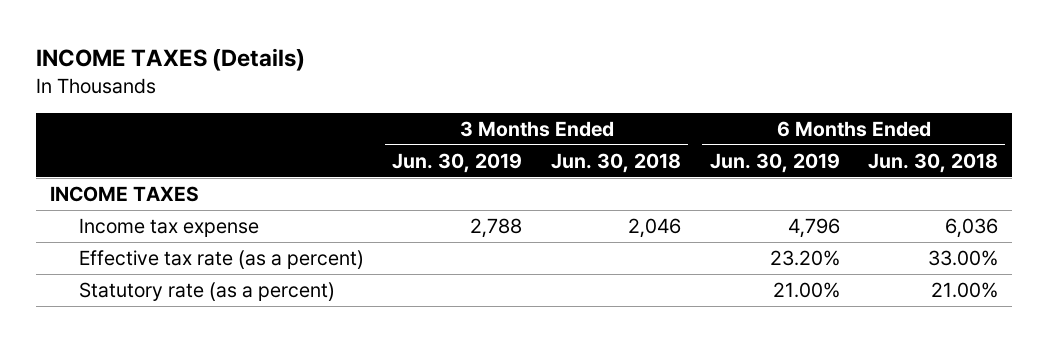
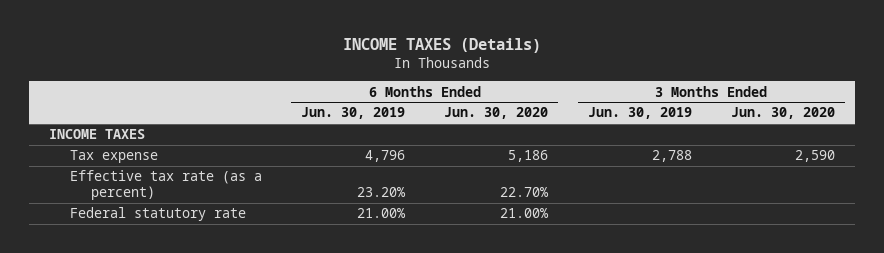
[551,152,682,173] Jun. 30, 2018 -> none
[868,152,999,173] Jun. 30, 2018 -> none
none -> [444,107,549,120] Jun. 30, 2020
none -> [730,107,835,120] Jun. 30, 2020
[78,217,259,237] Income tax expense -> [70,150,159,164] Tax expense
[78,281,335,301] Statutory rate (as a percent) -> [70,207,247,222] Federal statutory rate

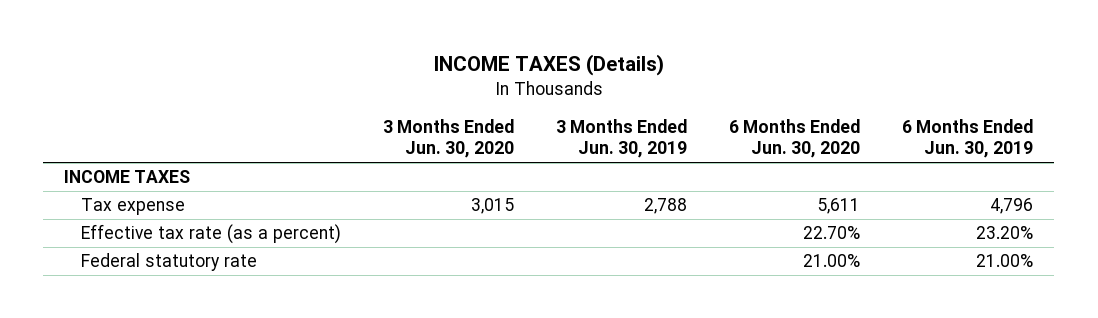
[508,150,549,163] 5,186 -> [817,198,861,215] 5,611
[794,150,835,163] 2,590 -> [470,198,514,215] 3,015

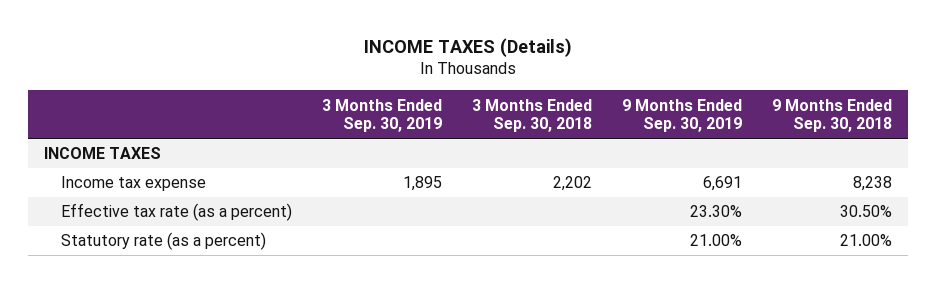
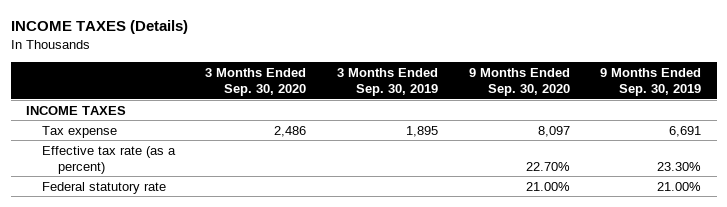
[472,98,593,133] 3 Months Ended Sep. 30, 2018 -> none
[772,98,893,133] 9 Months Ended Sep. 30, 2018 -> none
none -> [205,67,307,97] 3 Months Ended Sep. 30, 2020
none -> [468,67,570,97] 9 Months Ended Sep. 30, 2020
[60,176,206,192] Income tax expense -> [41,125,117,138] Tax expense
[60,232,266,251] Statutory rate (as a percent) -> [41,181,166,194] Federal statutory rate

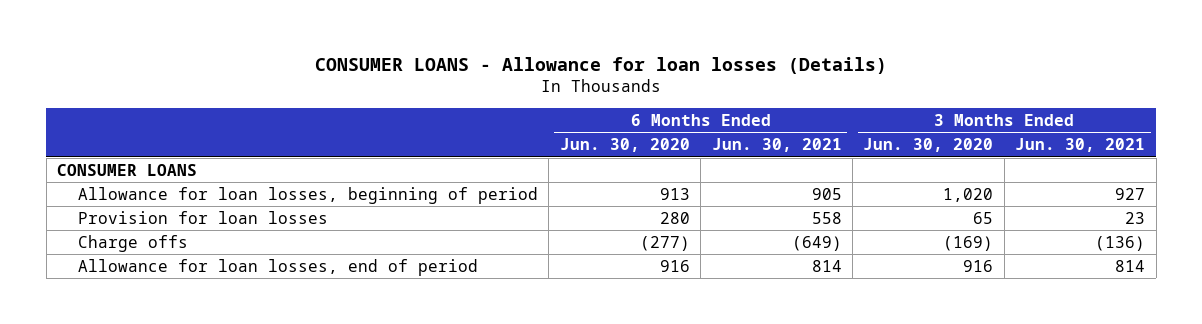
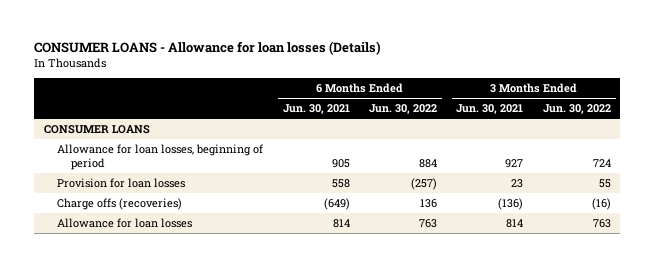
[559,138,690,153] Jun. 30, 2020 -> none
[863,138,994,153] Jun. 30, 2020 -> none
none -> [369,104,438,115] Jun. 30, 2022
none -> [542,104,611,115] Jun. 30, 2022
[78,234,189,252] Charge offs -> [57,198,183,211] Charge offs (recoveries)
[78,258,479,276] Allowance for loan losses, end of period -> [57,218,193,229] Allowance for loan losses

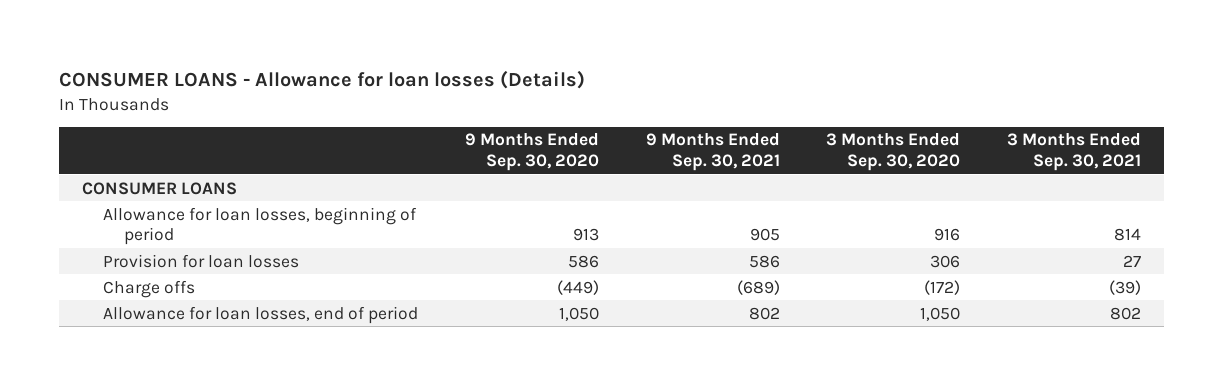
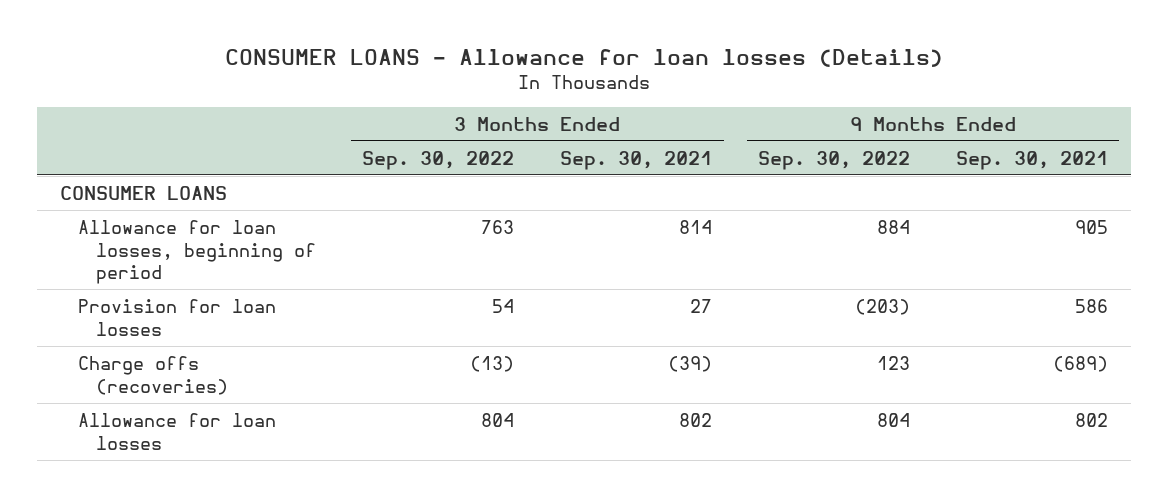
[464,133,599,172] 9 Months Ended Sep. 30, 2020 -> none
[826,133,961,172] 3 Months Ended Sep. 30, 2020 -> none
none -> [362,150,515,170] Sep. 30, 2022
none -> [758,150,911,170] Sep. 30, 2022
[103,279,196,298] Charge offs -> [78,355,229,395] Charge offs (recoveries)
[103,305,419,324] Allowance for loan losses, end of period -> [78,412,277,450] Allowance for loan losses

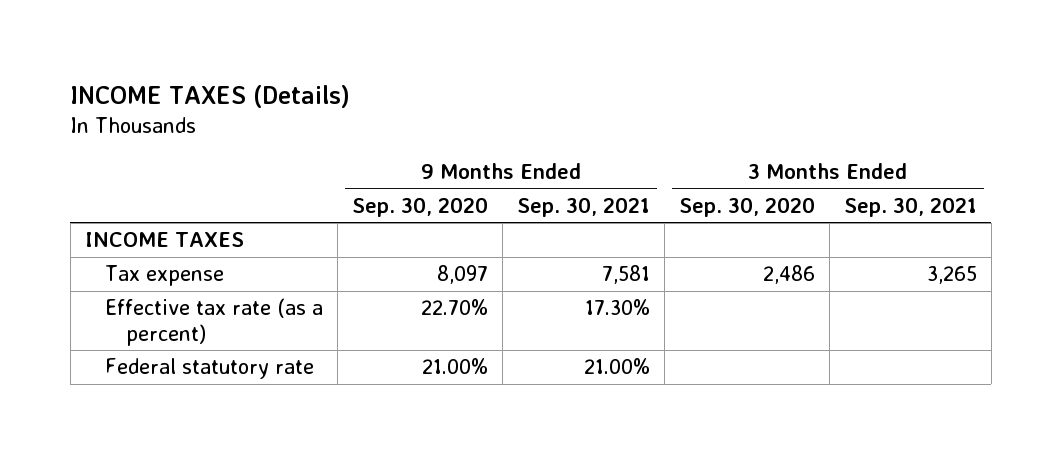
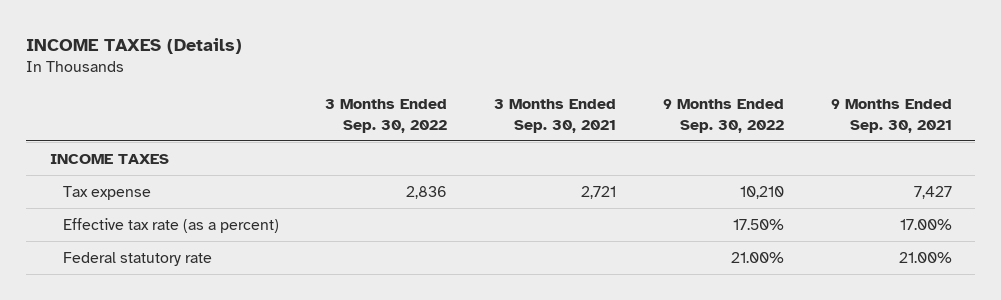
[352,196,489,217] Sep. 30, 2020 -> none
[679,196,816,217] Sep. 30, 2020 -> none
none -> [325,99,448,133] 3 Months Ended Sep. 30, 2022
none -> [662,99,784,133] 9 Months Ended Sep. 30, 2022
[602,265,651,285] 7,581 -> [913,185,952,199] 7,427
[927,266,978,285] 3,265 -> [581,185,617,199] 2,721
[585,299,651,316] 17.30% -> [899,218,952,230] 17.00%

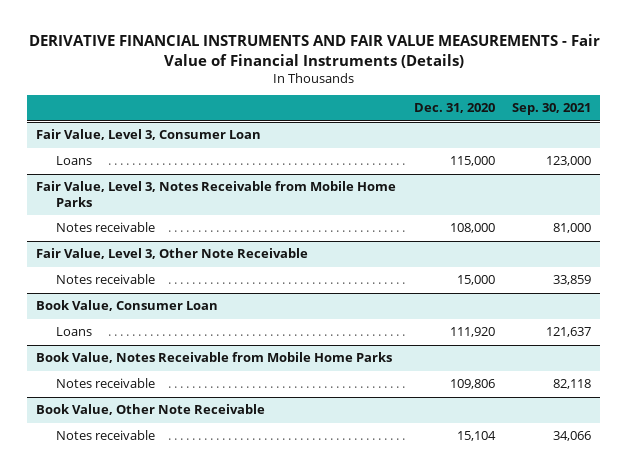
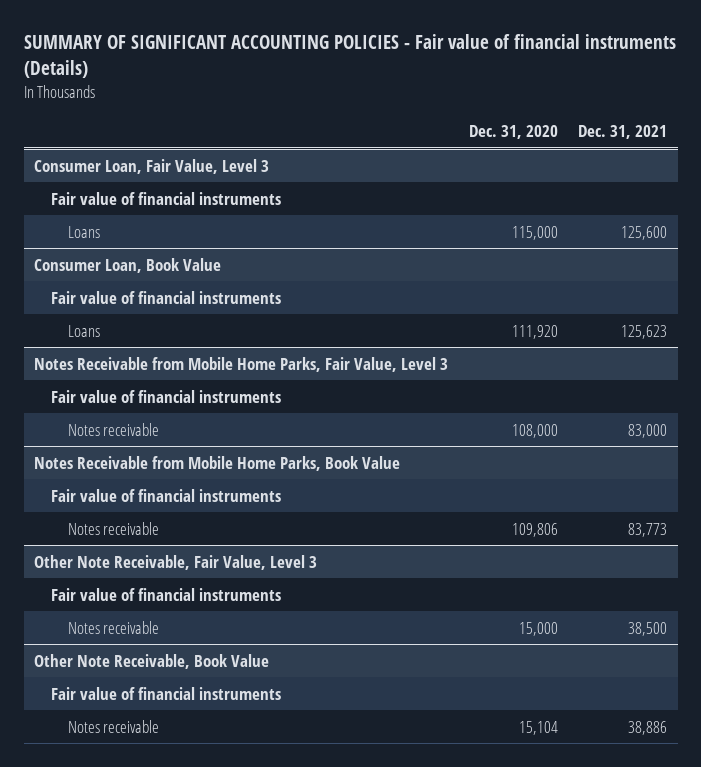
[28,34,600,68] DERIVATIVE FINANCIAL INSTRUMENTS AND FAIR VALUE MEASUREMENTS - Fair Value of Financial Instruments (Details) -> [23,34,676,79] SUMMARY OF SIGNIFICANT ACCOUNTING POLICIES - Fair value of financial instruments (Details)
[512,103,592,116] Sep. 30, 2021 -> none
none -> [578,124,668,139] Dec. 31, 2021
[35,129,261,141] Fair Value, Level 3, Consumer Loan -> [34,158,270,174] Consumer Loan, Fair Value, Level 3
none -> [51,191,282,205] Fair value of financial instruments
[35,181,396,208] Fair Value, Level 3, Notes Receivable from Mobile Home Parks -> none
[55,222,155,233] Notes receivable -> none
[35,248,308,260] Fair Value, Level 3, Other Note Receivable -> none
[55,274,155,285] Notes receivable -> none
[35,300,218,312] Book Value, Consumer Loan -> [34,257,222,273] Consumer Loan, Book Value
none -> [51,290,282,304] Fair value of financial instruments
none -> [34,356,449,372] Notes Receivable from Mobile Home Parks, Fair Value, Level 3
none -> [51,389,282,403] Fair value of financial instruments
none -> [68,422,160,436] Notes receivable
[35,352,392,364] Book Value, Notes Receivable from Mobile Home Parks -> [34,455,401,471] Notes Receivable from Mobile Home Parks, Book Value
none -> [51,488,282,502] Fair value of financial instruments
none -> [34,554,318,570] Other Note Receivable, Fair Value, Level 3
none -> [51,587,282,601] Fair value of financial instruments
none -> [68,620,160,634] Notes receivable
[35,404,265,416] Book Value, Other Note Receivable -> [34,653,270,669] Other Note Receivable, Book Value
none -> [51,686,282,700] Fair value of financial instruments

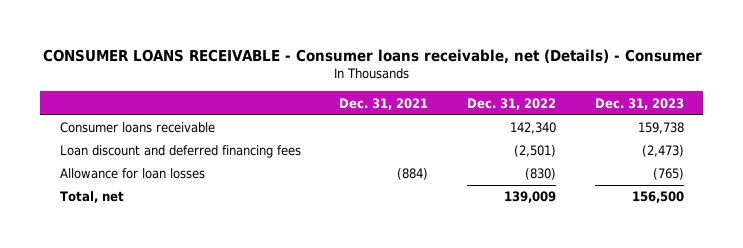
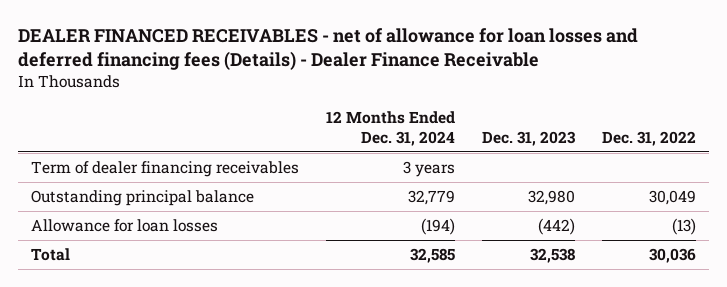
[42,48,702,64] CONSUMER LOANS RECEIVABLE - Consumer loans receivable, net (Details) - Consumer -> [17,27,638,70] DEALER FINANCED RECEIVABLES - net of allowance for loan losses and deferred financing fees (Details) - Dealer Finance Receivable
[339,97,429,110] Dec. 31, 2021 -> none
none -> [325,110,455,146] 12 Months Ended Dec. 31, 2024
[59,122,215,134] Consumer loans receivable -> none
[59,145,301,159] Loan discount and deferred financing fees -> none
none -> [31,161,300,178] Term of dealer financing receivables
none -> [31,190,255,207] Outstanding principal balance
[525,168,557,181] (830) -> [671,218,696,236] (13)
[652,168,684,181] (765) -> [537,218,575,236] (442)
[59,191,124,204] Total, net -> [31,248,71,262] Total
[504,191,557,204] 139,009 -> [648,248,696,264] 30,036
[631,191,684,204] 156,500 -> [529,248,575,264] 32,538

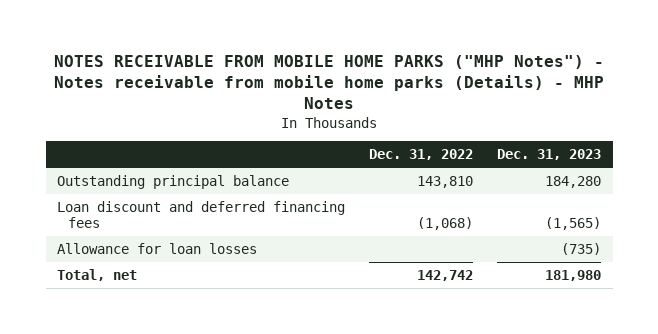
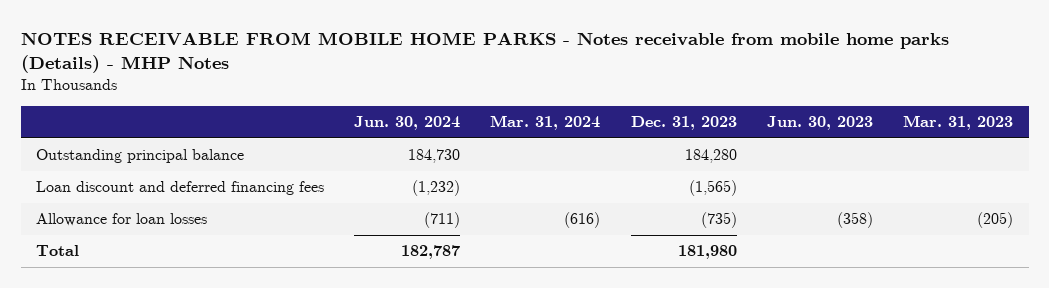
[54,54,605,110] NOTES RECEIVABLE FROM MOBILE HOME PARKS ("MHP Notes") - Notes receivable from mobile home parks (Details) - MHP Notes -> [20,31,949,74] NOTES RECEIVABLE FROM MOBILE HOME PARKS - Notes receivable from mobile home parks (Details) - MHP Notes
[369,149,474,161] Dec. 31, 2022 -> none
none -> [354,116,461,131] Jun. 30, 2024
none -> [490,115,601,131] Mar. 31, 2024
none -> [767,116,874,131] Jun. 30, 2023
none -> [903,115,1014,131] Mar. 31, 2023
[57,268,138,281] Total, net -> [35,245,79,257] Total

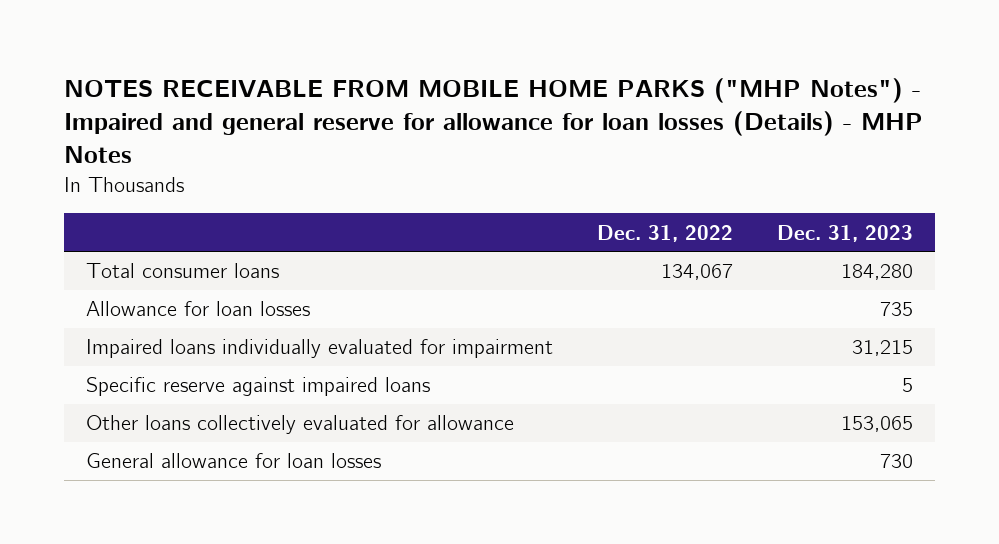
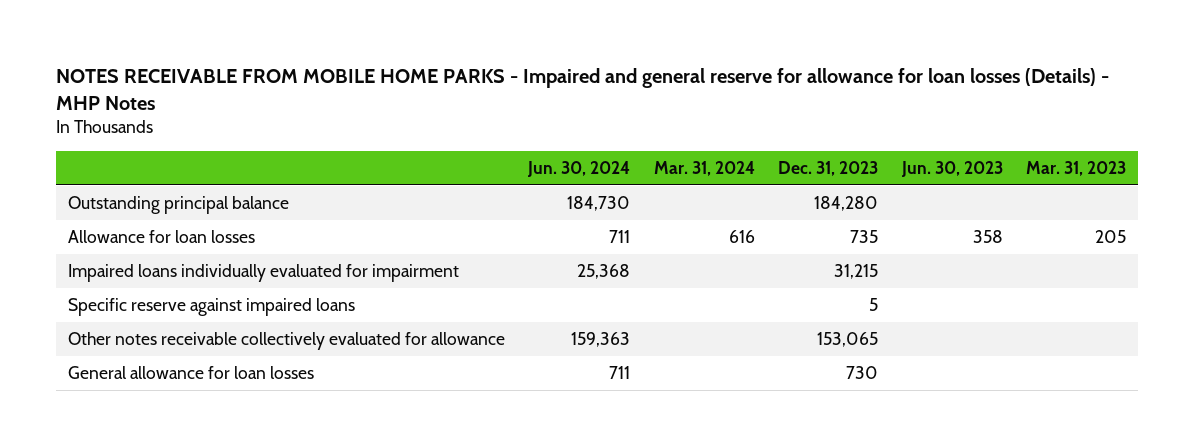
[64,78,924,164] NOTES RECEIVABLE FROM MOBILE HOME PARKS ("MHP Notes") - Impaired and general reserve for allowance for loan losses (Details) - MHP Notes -> [55,67,1109,110] NOTES RECEIVABLE FROM MOBILE HOME PARKS - Impaired and general reserve for allowance for loan losses (Details) - MHP Notes
[597,224,734,242] Dec. 31, 2022 -> none
none -> [527,160,631,177] Jun. 30, 2024
none -> [653,160,755,176] Mar. 31, 2024
none -> [900,160,1003,177] Jun. 30, 2023
none -> [1026,160,1127,176] Mar. 31, 2023
[86,263,280,279] Total consumer loans -> [67,196,289,215] Outstanding principal balance
[86,415,515,435] Other loans collectively evaluated for allowance -> [67,332,505,351] Other notes receivable collectively evaluated for allowance

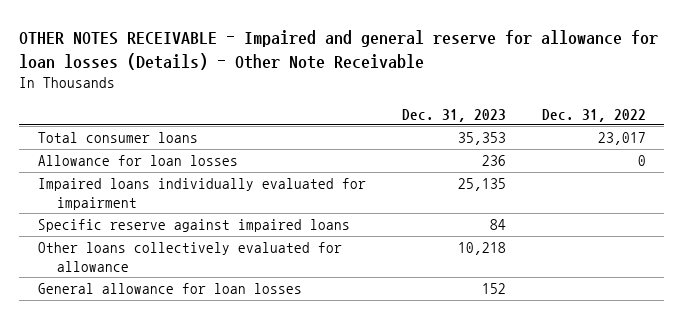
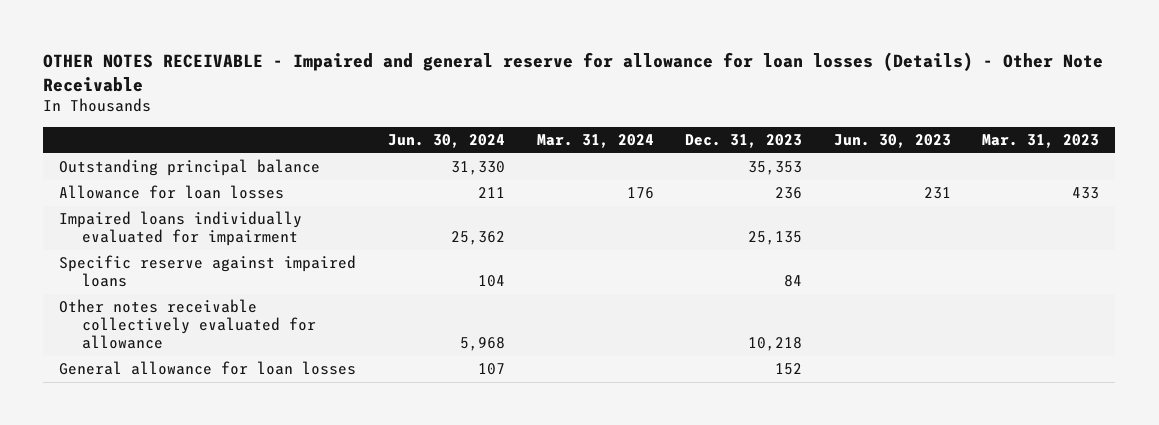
[542,108,647,122] Dec. 31, 2022 -> none
none -> [387,133,505,148] Jun. 30, 2024
none -> [536,133,654,148] Mar. 31, 2024
none -> [833,133,951,148] Jun. 30, 2023
none -> [982,133,1100,148] Mar. 31, 2023
[37,132,198,144] Total consumer loans -> [59,159,321,177] Outstanding principal balance
[37,242,342,272] Other loans collectively evaluated for allowance -> [59,299,317,349] Other notes receivable collectively evaluated for allowance

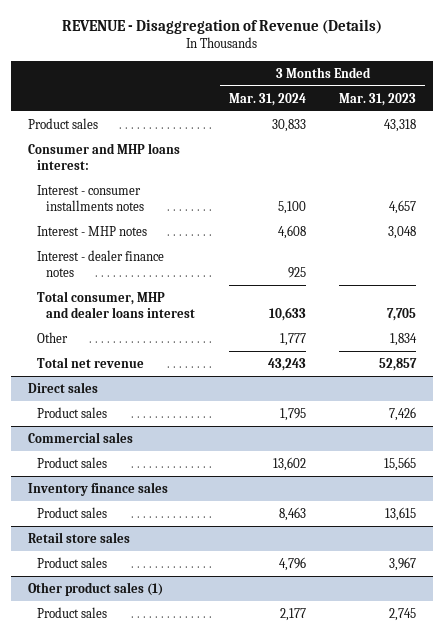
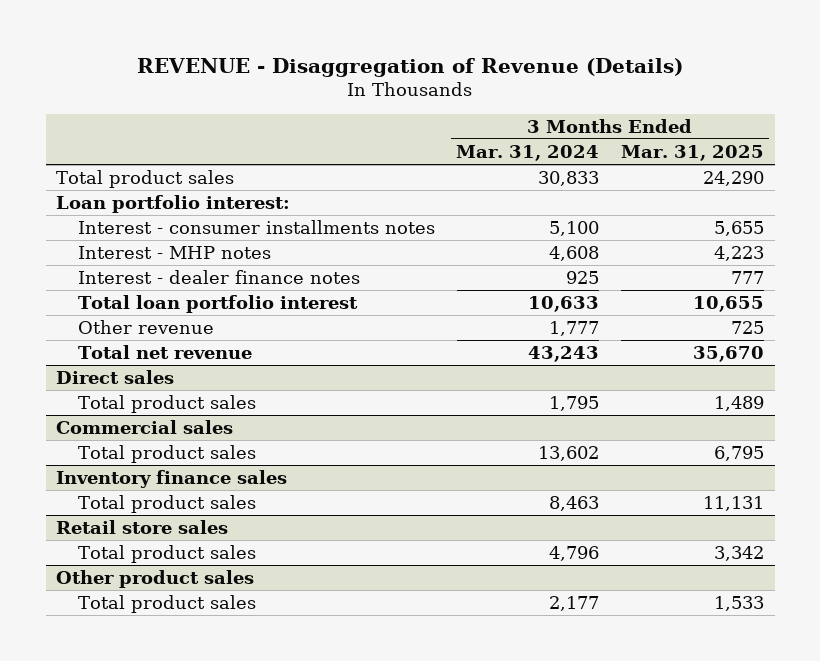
[339,92,417,106] Mar. 31, 2023 -> none
none -> [620,145,764,162] Mar. 31, 2025
[27,117,98,129] Product sales -> [56,170,235,189] Total product sales
[27,142,180,170] Consumer and MHP loans interest: -> [56,195,291,214] Loan portfolio interest:
[37,290,196,318] Total consumer, MHP and dealer loans interest -> [78,295,359,314] Total loan portfolio interest
[37,331,69,343] Other -> [78,320,215,335] Other revenue
[37,406,108,418] Product sales -> [78,395,257,414] Total product sales
[37,456,108,468] Product sales -> [78,445,257,464] Total product sales
[37,506,108,518] Product sales -> [78,495,257,514] Total product sales
[37,556,108,568] Product sales -> [78,545,257,564] Total product sales
[27,581,163,596] Other product sales (1) -> [56,570,255,589] Other product sales
[37,606,108,618] Product sales -> [78,595,257,614] Total product sales

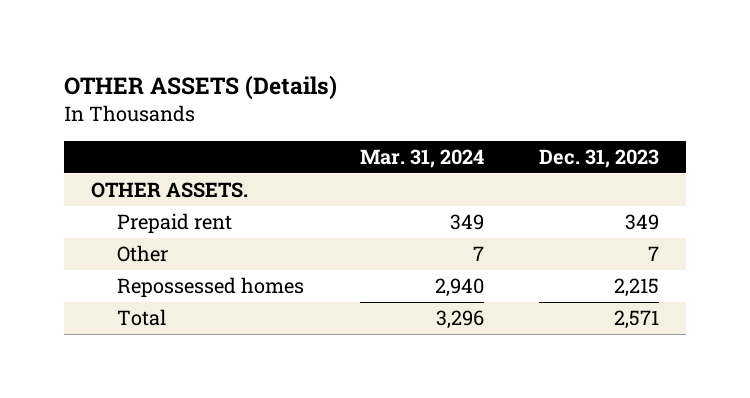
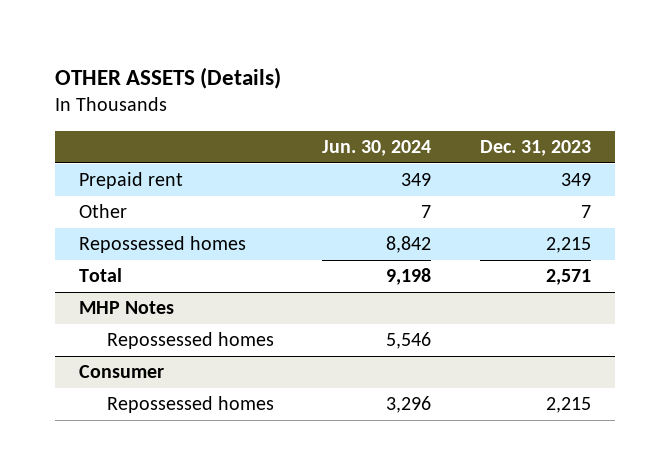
[359,149,484,169] Mar. 31, 2024 -> none
none -> [322,139,432,156] Jun. 30, 2024
[91,182,249,199] OTHER ASSETS. -> none
none -> [78,301,174,315] MHP Notes
none -> [106,332,274,350] Repossessed homes
none -> [78,365,164,379] Consumer
none -> [106,396,274,414] Repossessed homes

